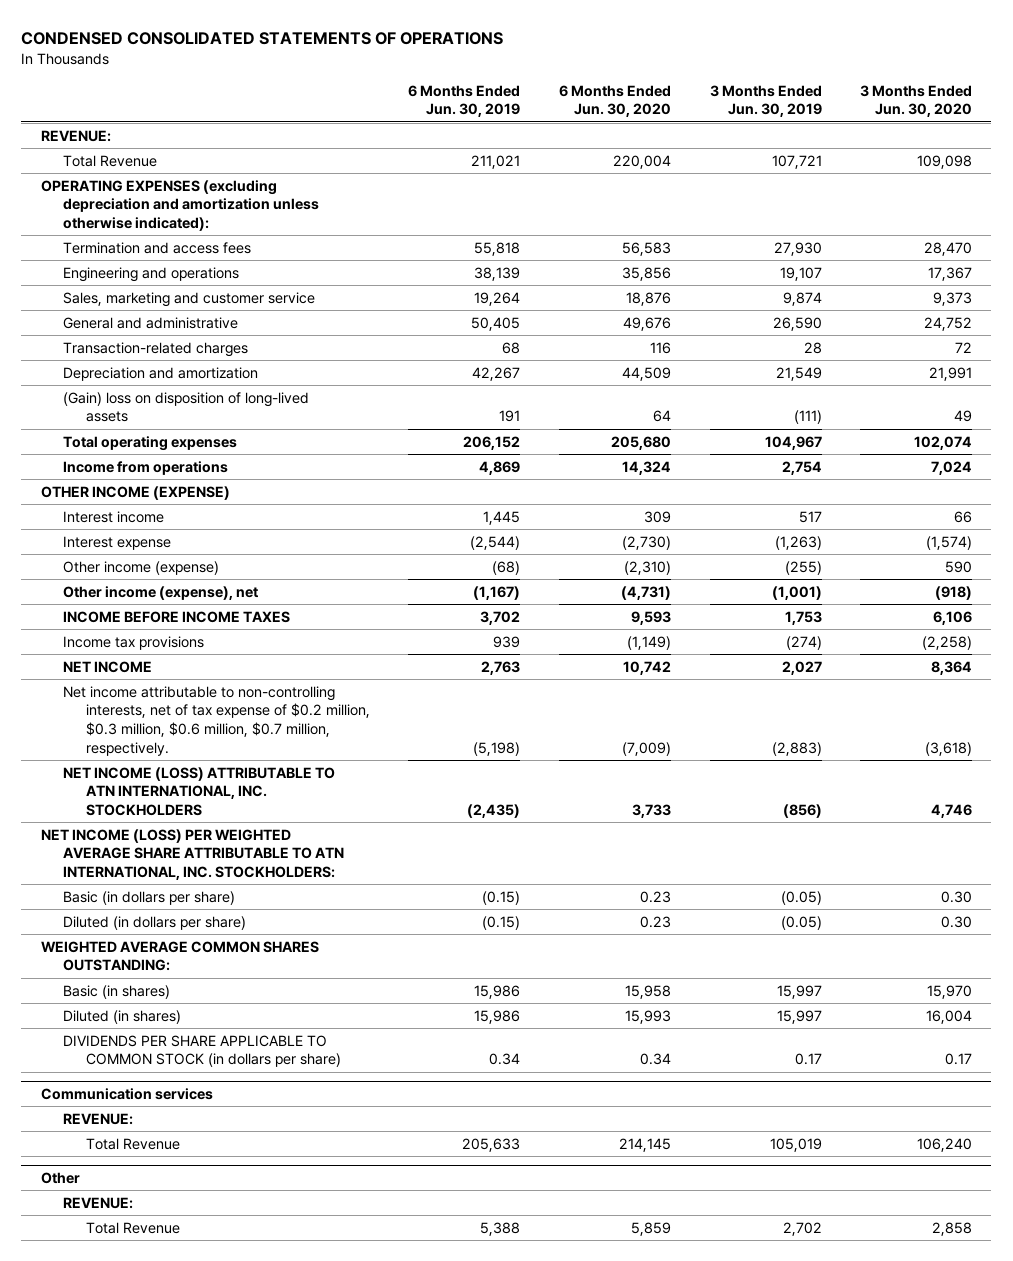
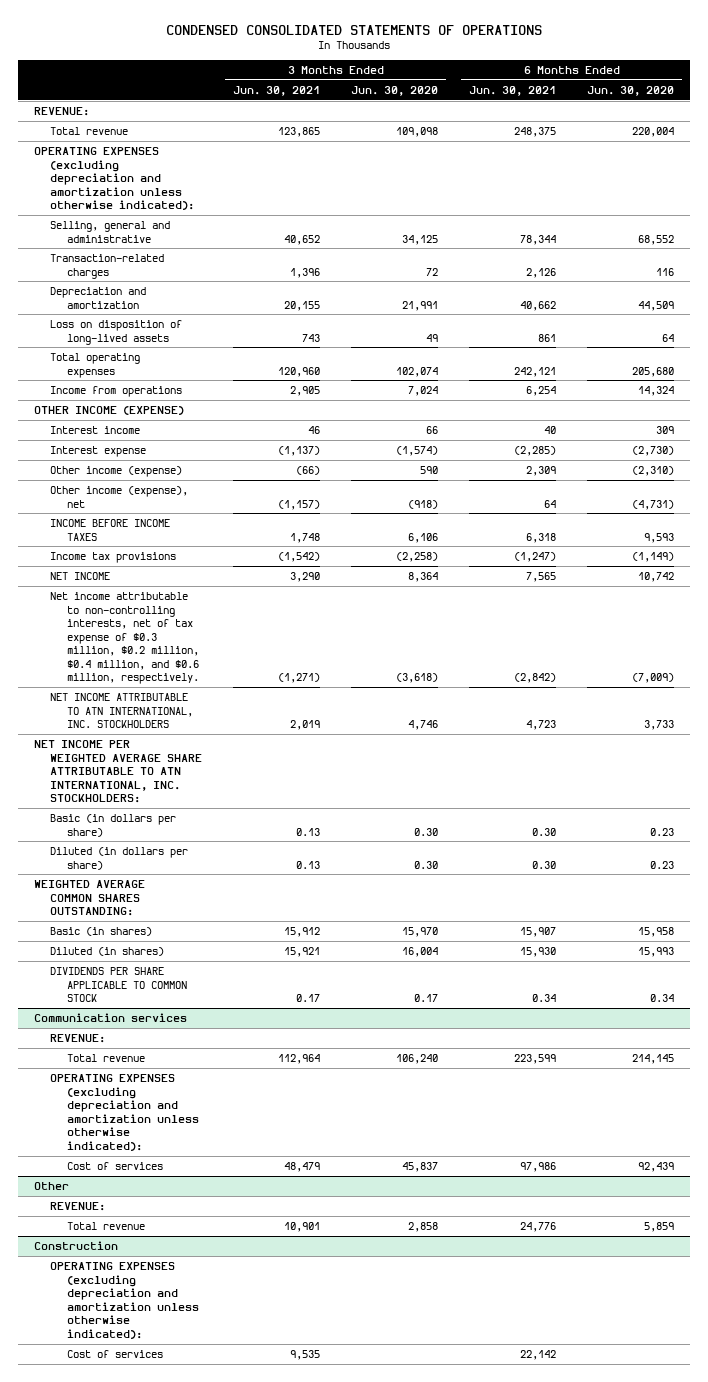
[408,84,521,118] 6 Months Ended Jun. 30, 2019 -> none
[709,84,822,118] 3 Months Ended Jun. 30, 2019 -> none
none -> [233,85,321,96] Jun. 30, 2021
none -> [469,85,557,96] Jun. 30, 2021
[63,154,158,167] Total Revenue -> [50,127,129,136] Total revenue
[63,241,252,254] Termination and access fees -> none
[63,266,240,282] Engineering and operations -> none
[63,291,316,307] Sales, marketing and customer service -> none
[63,316,239,329] General and administrative -> [50,221,171,243] Selling, general and administrative
[622,316,671,331] 49,676 -> [638,234,675,245] 68,552
[924,316,973,331] 24,752 -> [402,234,439,245] 34,125
[63,391,310,423] (Gain) loss on disposition of long-lived assets -> [50,320,183,345] Loss on disposition of long-lived assets
[63,685,370,756] Net income attributable to non-controlling interests, net of tax expense of $0.2 million, $0.3 million, $0.6 million, $0.7 million, respectively. -> [50,592,199,685] Net income attributable to non-controlling interests, net of tax expense of $0.3 million, $0.2 million, $0.4 million, and $0.6 million, respectively.
[63,766,336,817] NET INCOME (LOSS) ATTRIBUTABLE TO ATN INTERNATIONAL, INC. STOCKHOLDERS -> [50,693,193,729] NET INCOME ATTRIBUTABLE TO ATN INTERNATIONAL, INC. STOCKHOLDERS
[40,828,345,881] NET INCOME (LOSS) PER WEIGHTED AVERAGE SHARE ATTRIBUTABLE TO ATN INTERNATIONAL, INC. STOCKHOLDERS: -> [33,740,203,804] NET INCOME PER WEIGHTED AVERAGE SHARE ATTRIBUTABLE TO ATN INTERNATIONAL, INC. STOCKHOLDERS:
[63,1034,341,1068] DIVIDENDS PER SHARE APPLICABLE TO COMMON STOCK (in dollars per share) -> [50,967,187,1003] DIVIDENDS PER SHARE APPLICABLE TO COMMON STOCK
[85,1137,180,1150] Total Revenue -> [66,1054,145,1063] Total revenue
none -> [50,1074,199,1151] OPERATING EXPENSES (excluding depreciation and amortization unless otherwise indicated):
none -> [66,1162,163,1171] Cost of services
[85,1221,180,1234] Total Revenue -> [66,1222,145,1231] Total revenue
none -> [33,1241,118,1251] Construction
none -> [50,1262,199,1339] OPERATING EXPENSES (excluding depreciation and amortization unless otherwise indicated):
none -> [66,1350,163,1359] Cost of services

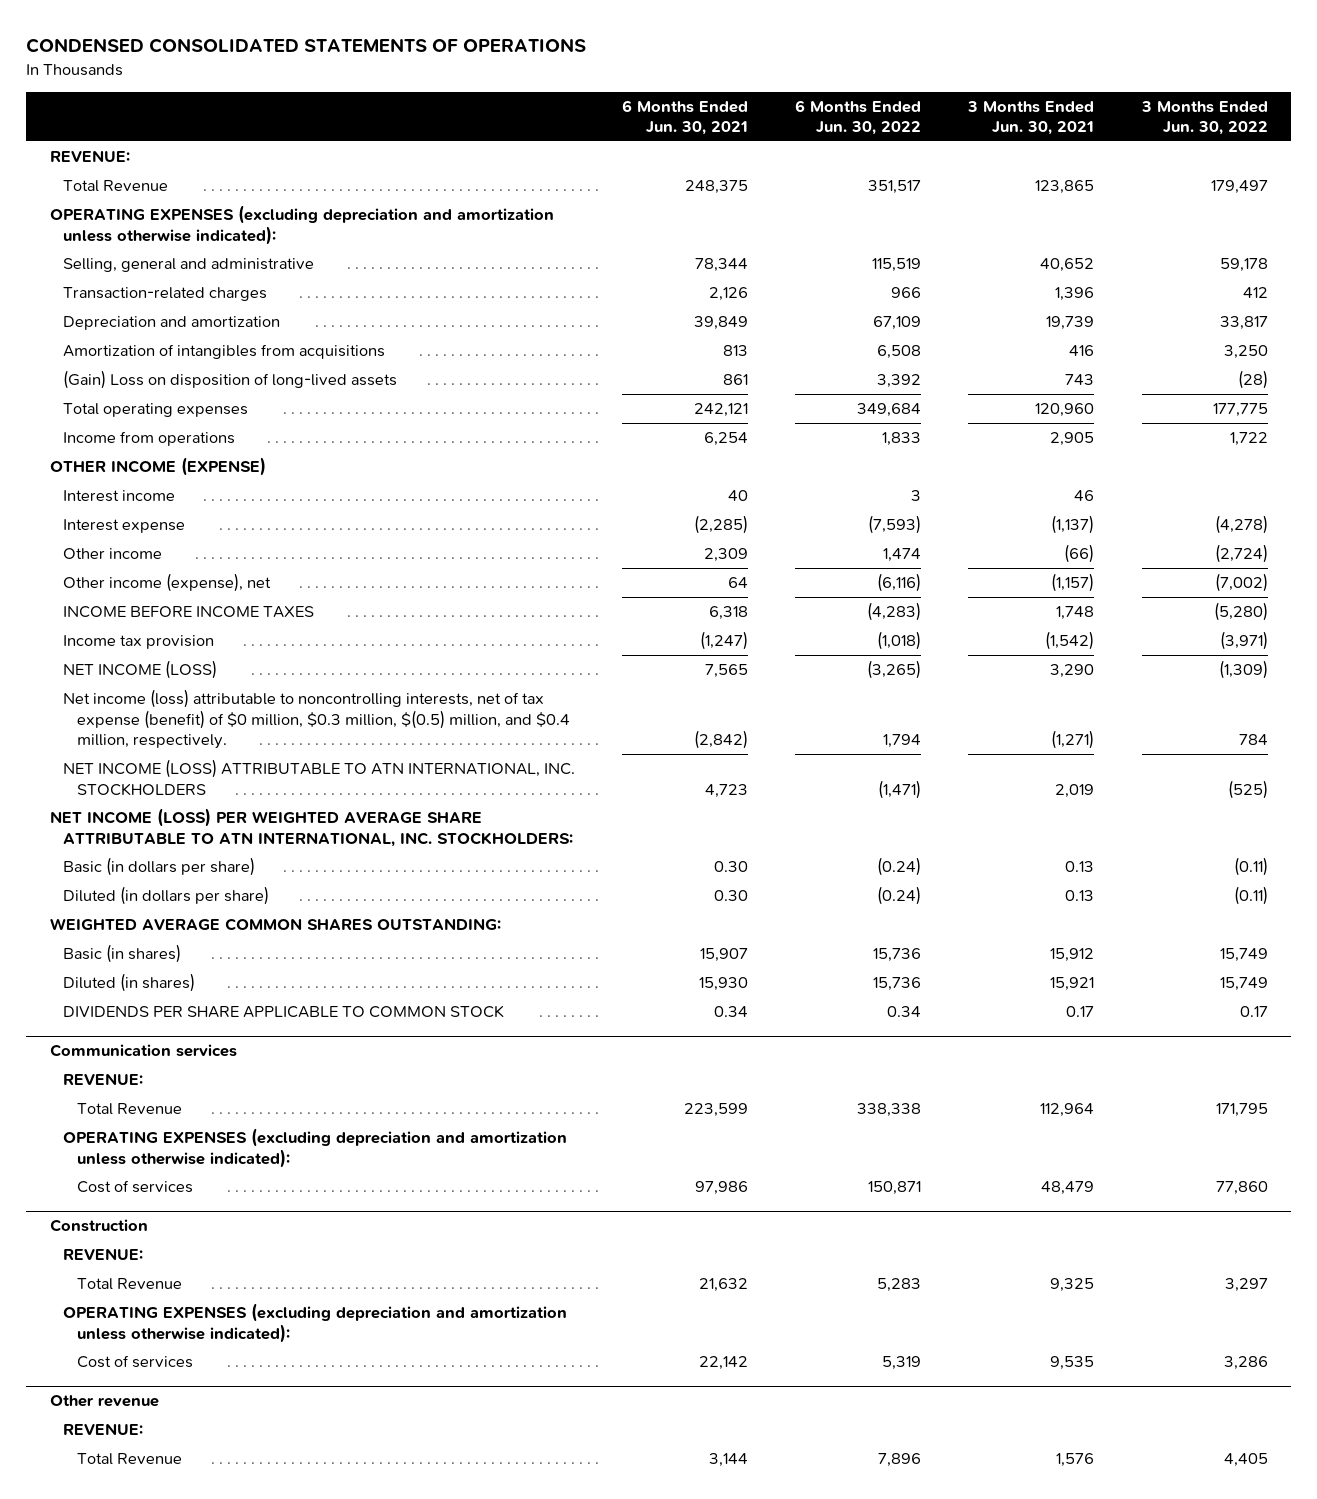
[351,85,439,96] Jun. 30, 2020 -> none
[587,85,675,96] Jun. 30, 2020 -> none
none -> [795,99,922,136] 6 Months Ended Jun. 30, 2022
none -> [1140,100,1268,136] 3 Months Ended Jun. 30, 2022
[50,127,129,136] Total revenue -> [63,180,169,193] Total Revenue
[284,300,321,311] 20,155 -> [1046,316,1095,331] 19,739
[520,300,557,311] 40,662 -> [694,316,749,331] 39,849
none -> [63,344,386,360] Amortization of intangibles from acquisitions
[50,320,183,345] Loss on disposition of long-lived assets -> [63,370,398,390] (Gain) Loss on disposition of long-lived assets
[50,466,183,478] Other income (expense) -> [63,548,163,560] Other income
[50,552,177,564] Income tax provisions -> [63,635,215,650] Income tax provision
[50,572,111,581] NET INCOME -> [63,660,218,680] NET INCOME (LOSS)
[50,592,199,685] Net income attributable to non-controlling interests, net of tax expense of $0.3 million, $0.2 million, $0.4 million, and $0.6 million, respectively. -> [63,689,570,750] Net income (loss) attributable to noncontrolling interests, net of tax expense (benefit) of $0 million, $0.3 million, $(0.5) million, and $0.4 million, respectively.
[50,693,193,729] NET INCOME ATTRIBUTABLE TO ATN INTERNATIONAL, INC. STOCKHOLDERS -> [63,759,576,796] NET INCOME (LOSS) ATTRIBUTABLE TO ATN INTERNATIONAL, INC. STOCKHOLDERS
[33,740,203,804] NET INCOME PER WEIGHTED AVERAGE SHARE ATTRIBUTABLE TO ATN INTERNATIONAL, INC. STOCKHOLDERS: -> [49,808,574,847] NET INCOME (LOSS) PER WEIGHTED AVERAGE SHARE ATTRIBUTABLE TO ATN INTERNATIONAL, INC. STOCKHOLDERS:
[66,1054,145,1063] Total revenue -> [76,1103,182,1116] Total Revenue
[33,1182,69,1191] Other -> none
[50,1202,106,1212] REVENUE: -> none
[66,1222,145,1231] Total revenue -> none
none -> [63,1248,144,1261] REVENUE:
none -> [76,1278,182,1291] Total Revenue
none -> [49,1395,159,1408] Other revenue
none -> [63,1423,144,1436] REVENUE:
none -> [76,1453,182,1466] Total Revenue

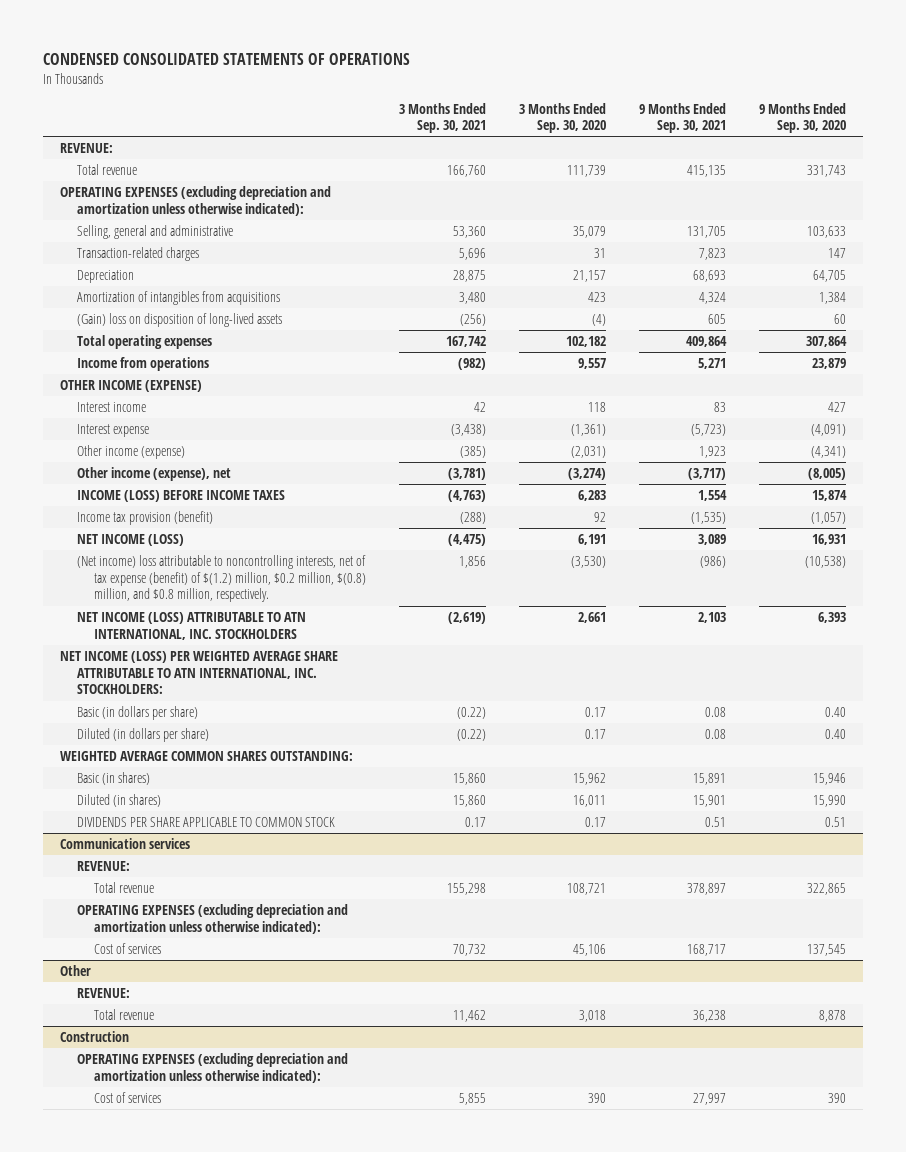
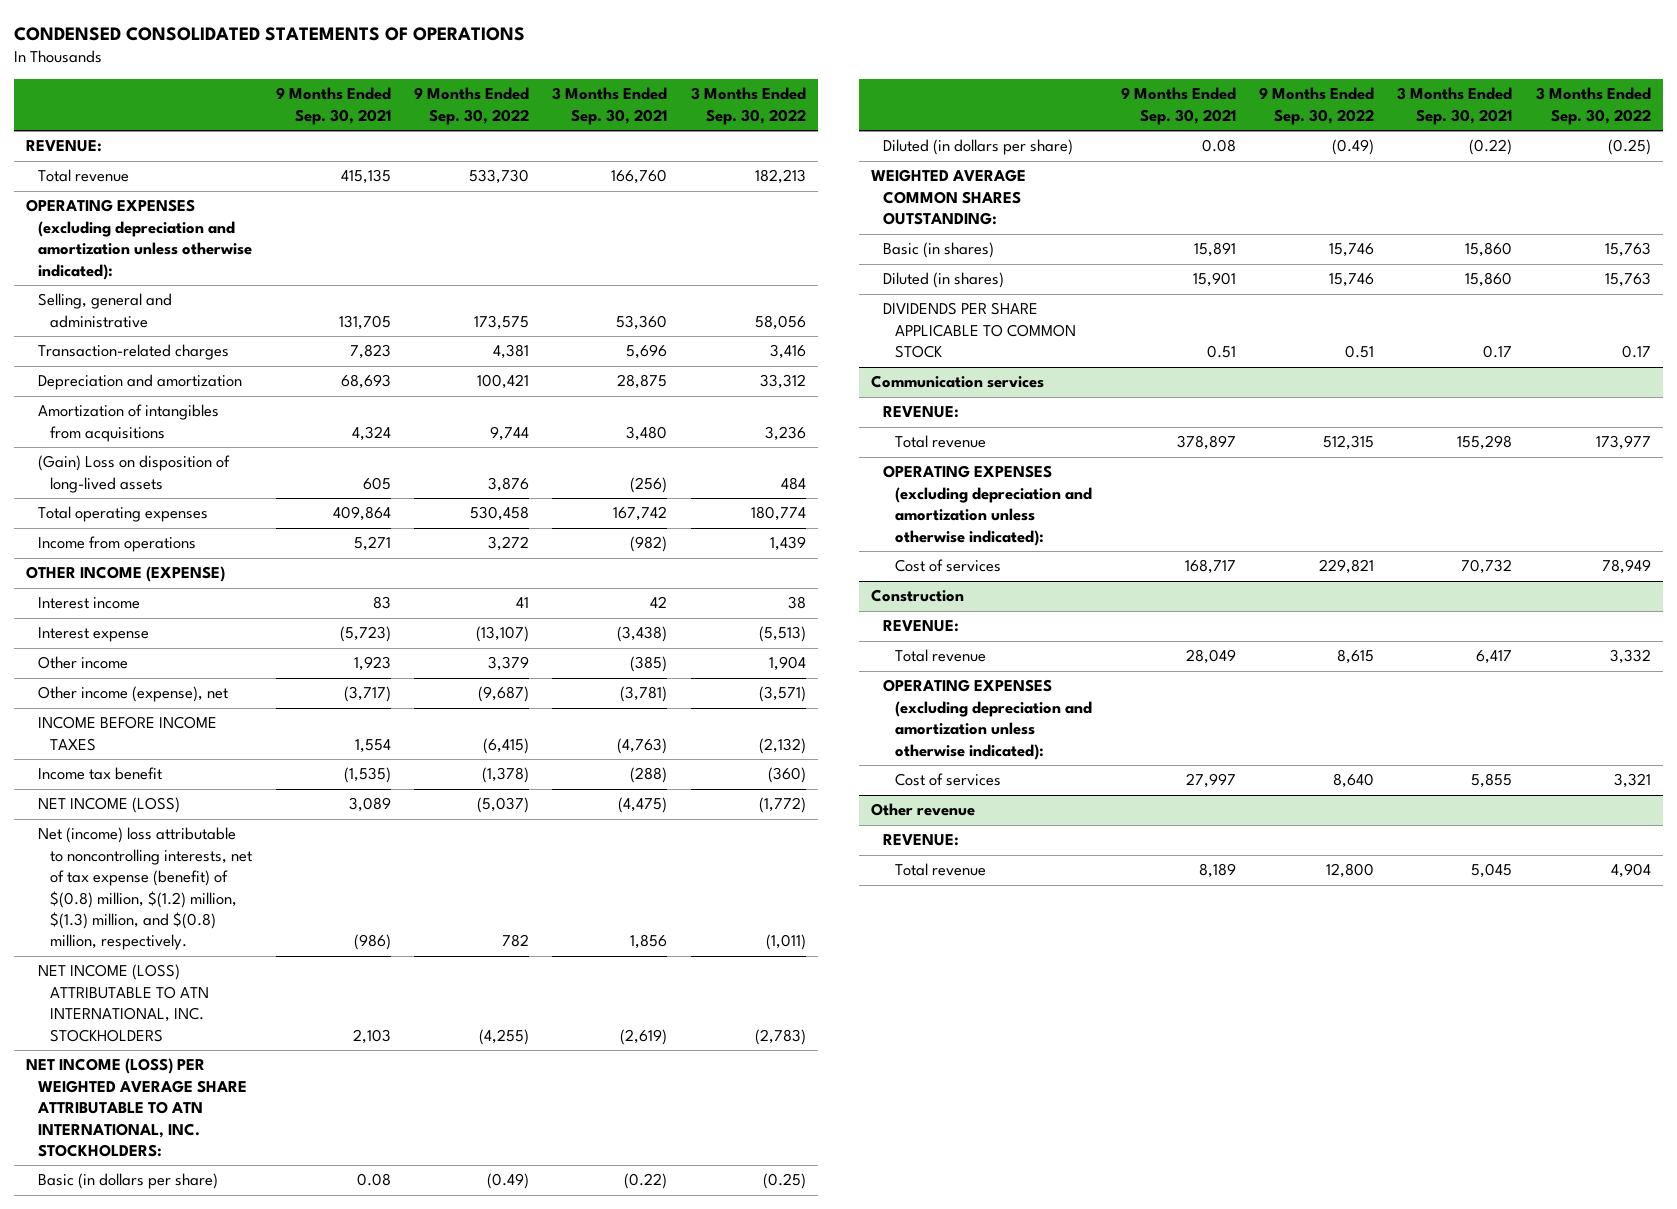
[519,102,607,134] 3 Months Ended Sep. 30, 2020 -> none
[759,102,847,134] 9 Months Ended Sep. 30, 2020 -> none
none -> [413,87,529,125] 9 Months Ended Sep. 30, 2022
none -> [690,87,806,125] 3 Months Ended Sep. 30, 2022
[76,270,134,284] Depreciation -> [37,374,242,391] Depreciation and amortization
[76,313,282,328] (Gain) loss on disposition of long-lived assets -> [37,455,230,493] (Gain) Loss on disposition of long-lived assets
[76,445,185,460] Other income (expense) -> [37,656,128,670] Other income
[76,490,285,503] INCOME (LOSS) BEFORE INCOME TAXES -> [37,716,217,751] INCOME BEFORE INCOME TAXES
[76,511,213,526] Income tax provision (benefit) -> [37,767,162,781] Income tax benefit
[76,555,367,603] (Net income) loss attributable to noncontrolling interests, net of tax expense (benefit) of $(1.2) million, $0.2 million, $(0.8) million, and $0.8 million, respectively. -> [37,827,253,951] Net (income) loss attributable to noncontrolling interests, net of tax expense (benefit) of $(0.8) million, $(1.2) million, $(1.3) million, and $(0.8) million, respectively.
[59,965,91,977] Other -> none
[76,988,130,999] REVENUE: -> none
[94,1009,155,1021] Total revenue -> none
none -> [882,620,959,633] REVENUE:
none -> [895,649,987,663] Total revenue
none -> [870,803,975,817] Other revenue
none -> [882,834,959,847] REVENUE:
none -> [895,863,987,877] Total revenue

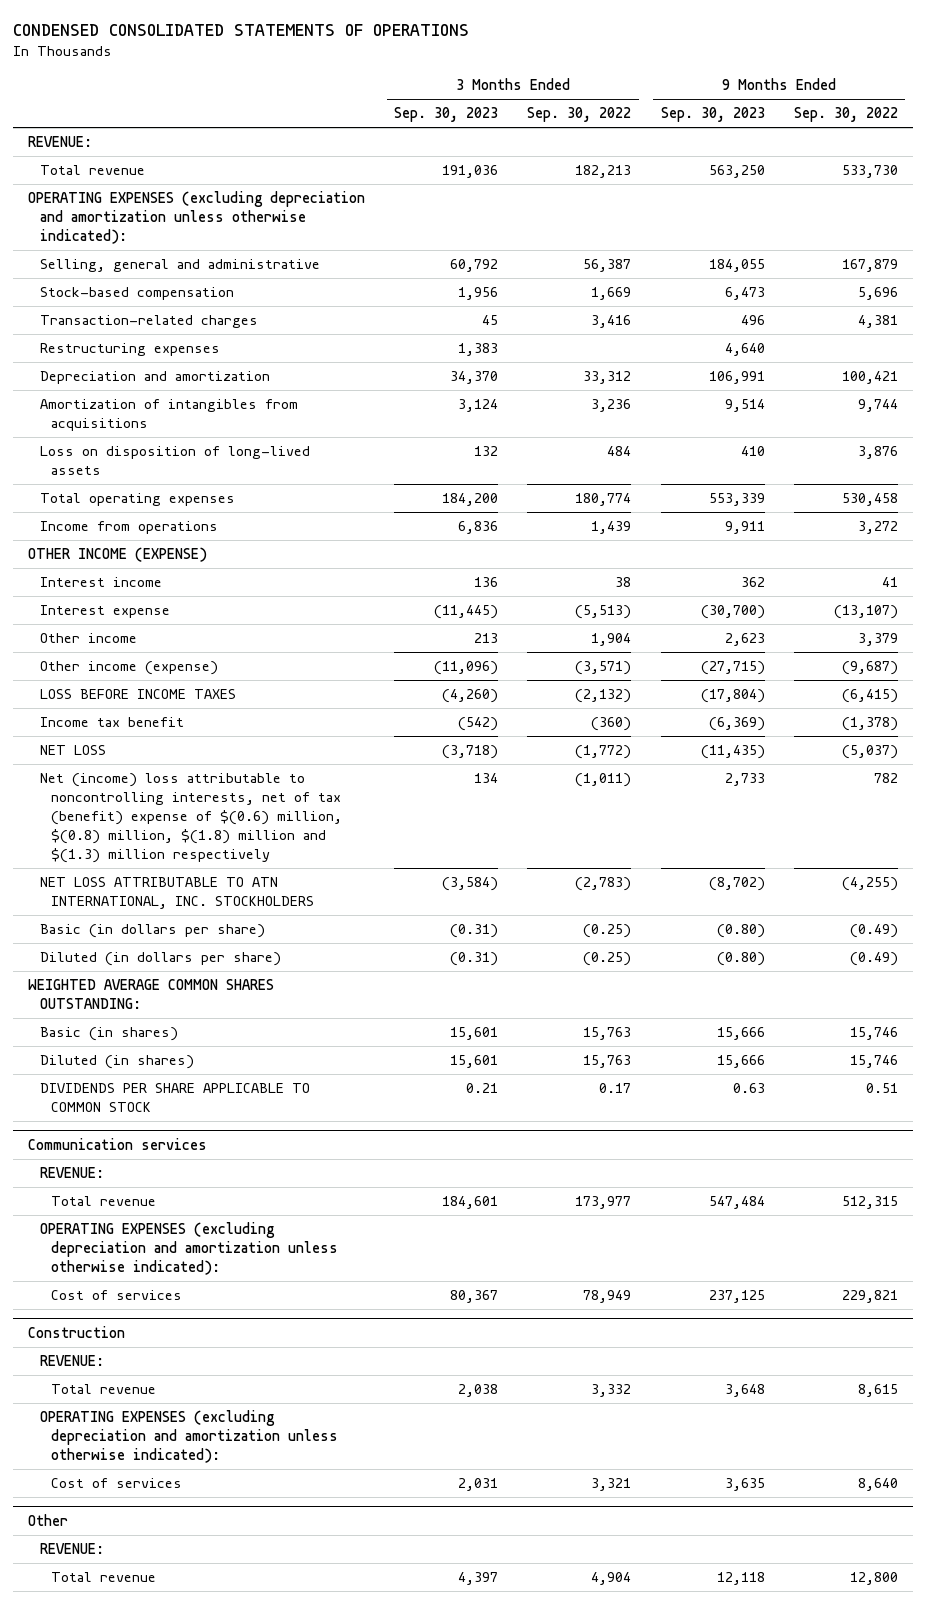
[275,87,391,125] 9 Months Ended Sep. 30, 2021 -> none
[552,87,668,125] 3 Months Ended Sep. 30, 2021 -> none
none -> [394,107,499,123] Sep. 30, 2023
none -> [660,107,765,123] Sep. 30, 2023
[473,314,529,330] 173,575 -> [841,259,898,273] 167,879
[754,314,806,330] 58,056 -> [583,259,632,273] 56,387
none -> [39,287,234,301] Stock-based compensation
none -> [39,343,220,357] Restructuring expenses
[37,455,230,493] (Gain) Loss on disposition of long-lived assets -> [39,446,310,476] Loss on disposition of long-lived assets
[37,686,228,703] Other income (expense), net -> [39,661,218,676] Other income (expense)
[37,716,217,751] INCOME BEFORE INCOME TAXES -> [39,689,236,700] LOSS BEFORE INCOME TAXES
[25,1058,247,1157] NET INCOME (LOSS) PER WEIGHTED AVERAGE SHARE ATTRIBUTABLE TO ATN INTERNATIONAL, INC. STOCKHOLDERS: -> none
[37,797,180,814] NET INCOME (LOSS) -> [39,745,106,756] NET LOSS
[37,827,253,951] Net (income) loss attributable to noncontrolling interests, net of tax expense (benefit) of $(0.8) million, $(1.2) million, $(1.3) million, and $(0.8) million, respectively. -> [39,773,343,864] Net (income) loss attributable to noncontrolling interests, net of tax (benefit) expense of $(0.6) million, $(0.8) million, $(1.8) million and $(1.3) million respectively
[37,964,210,1042] NET INCOME (LOSS) ATTRIBUTABLE TO ATN INTERNATIONAL, INC. STOCKHOLDERS -> [39,877,315,910] NET LOSS ATTRIBUTABLE TO ATN INTERNATIONAL, INC. STOCKHOLDERS
[870,803,975,817] Other revenue -> [27,1513,68,1526] Other

